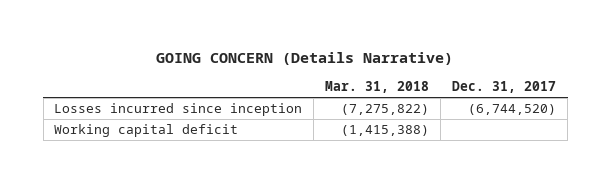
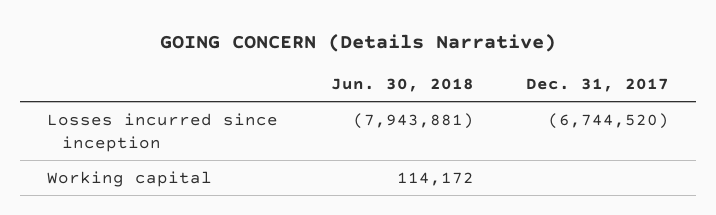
[325,81,430,94] Mar. 31, 2018 -> none
none -> [330,77,474,92] Jun. 30, 2018
[54,124,239,138] Working capital deficit -> [46,170,212,187] Working capital

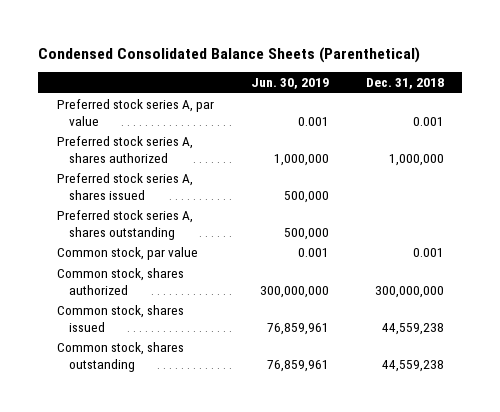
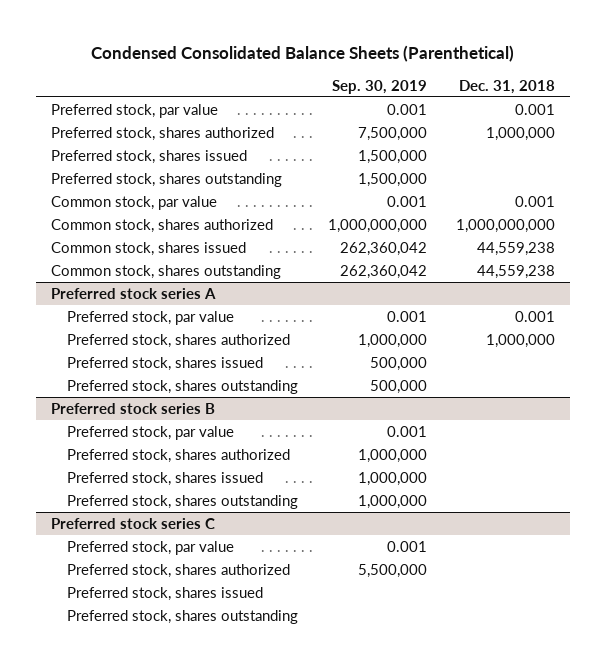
[250,78,329,90] Jun. 30, 2019 -> none
none -> [331,79,427,94] Sep. 30, 2019
[56,99,214,126] Preferred stock series A, par value -> [50,103,218,118] Preferred stock, par value
[56,136,193,163] Preferred stock series A, shares authorized -> [50,126,274,141] Preferred stock, shares authorized
[56,173,193,200] Preferred stock series A, shares issued -> [50,149,247,164] Preferred stock, shares issued
[56,210,193,240] Preferred stock series A, shares outstanding -> [50,172,282,187] Preferred stock, shares outstanding
[374,285,444,298] 300,000,000 -> [455,218,555,233] 1,000,000,000
none -> [50,287,216,299] Preferred stock series A
none -> [67,310,235,325] Preferred stock, par value
none -> [67,333,291,348] Preferred stock, shares authorized
none -> [67,356,264,371] Preferred stock, shares issued
none -> [67,379,299,394] Preferred stock, shares outstanding
none -> [50,402,215,414] Preferred stock series B
none -> [67,425,235,440] Preferred stock, par value
none -> [67,448,291,463] Preferred stock, shares authorized
none -> [67,471,264,486] Preferred stock, shares issued
none -> [67,494,299,509] Preferred stock, shares outstanding
none -> [50,517,215,529] Preferred stock series C
none -> [67,540,235,555] Preferred stock, par value
none -> [67,563,291,578] Preferred stock, shares authorized
none -> [67,586,264,601] Preferred stock, shares issued
none -> [67,609,299,624] Preferred stock, shares outstanding

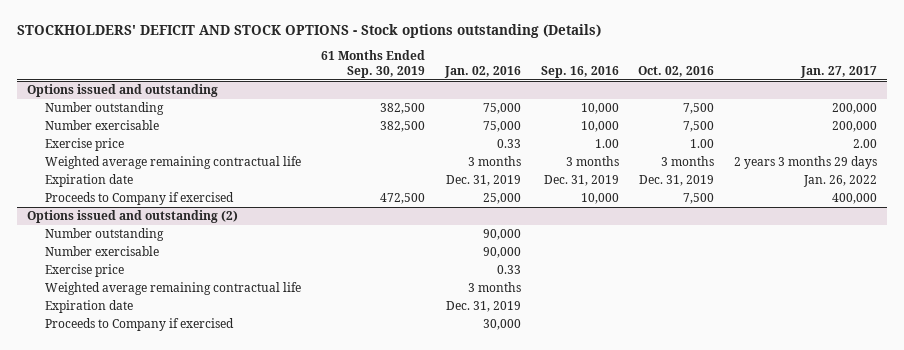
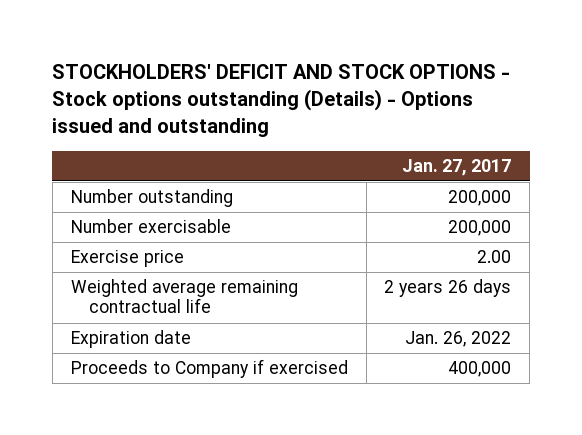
[16,24,601,39] STOCKHOLDERS' DEFICIT AND STOCK OPTIONS - Stock options outstanding (Details) -> [52,64,511,138] STOCKHOLDERS' DEFICIT AND STOCK OPTIONS - Stock options outstanding (Details) - Options issued and outstanding
[321,50,426,78] 61 Months Ended Sep. 30, 2019 -> none
[443,65,521,78] Jan. 02, 2016 -> none
[540,65,619,78] Sep. 16, 2016 -> none
[638,65,715,77] Oct. 02, 2016 -> none
[26,84,218,98] Options issued and outstanding -> none
[734,156,878,170] 2 years 3 months 29 days -> [384,279,512,298] 2 years 26 days
[26,210,238,224] Options issued and outstanding (2) -> none
[45,228,165,242] Number outstanding -> none
[45,246,160,257] Number exercisable -> none
[45,264,125,278] Exercise price -> none
[45,282,302,296] Weighted average remaining contractual life -> none
[45,300,134,314] Expiration date -> none
[45,318,235,332] Proceeds to Company if exercised -> none

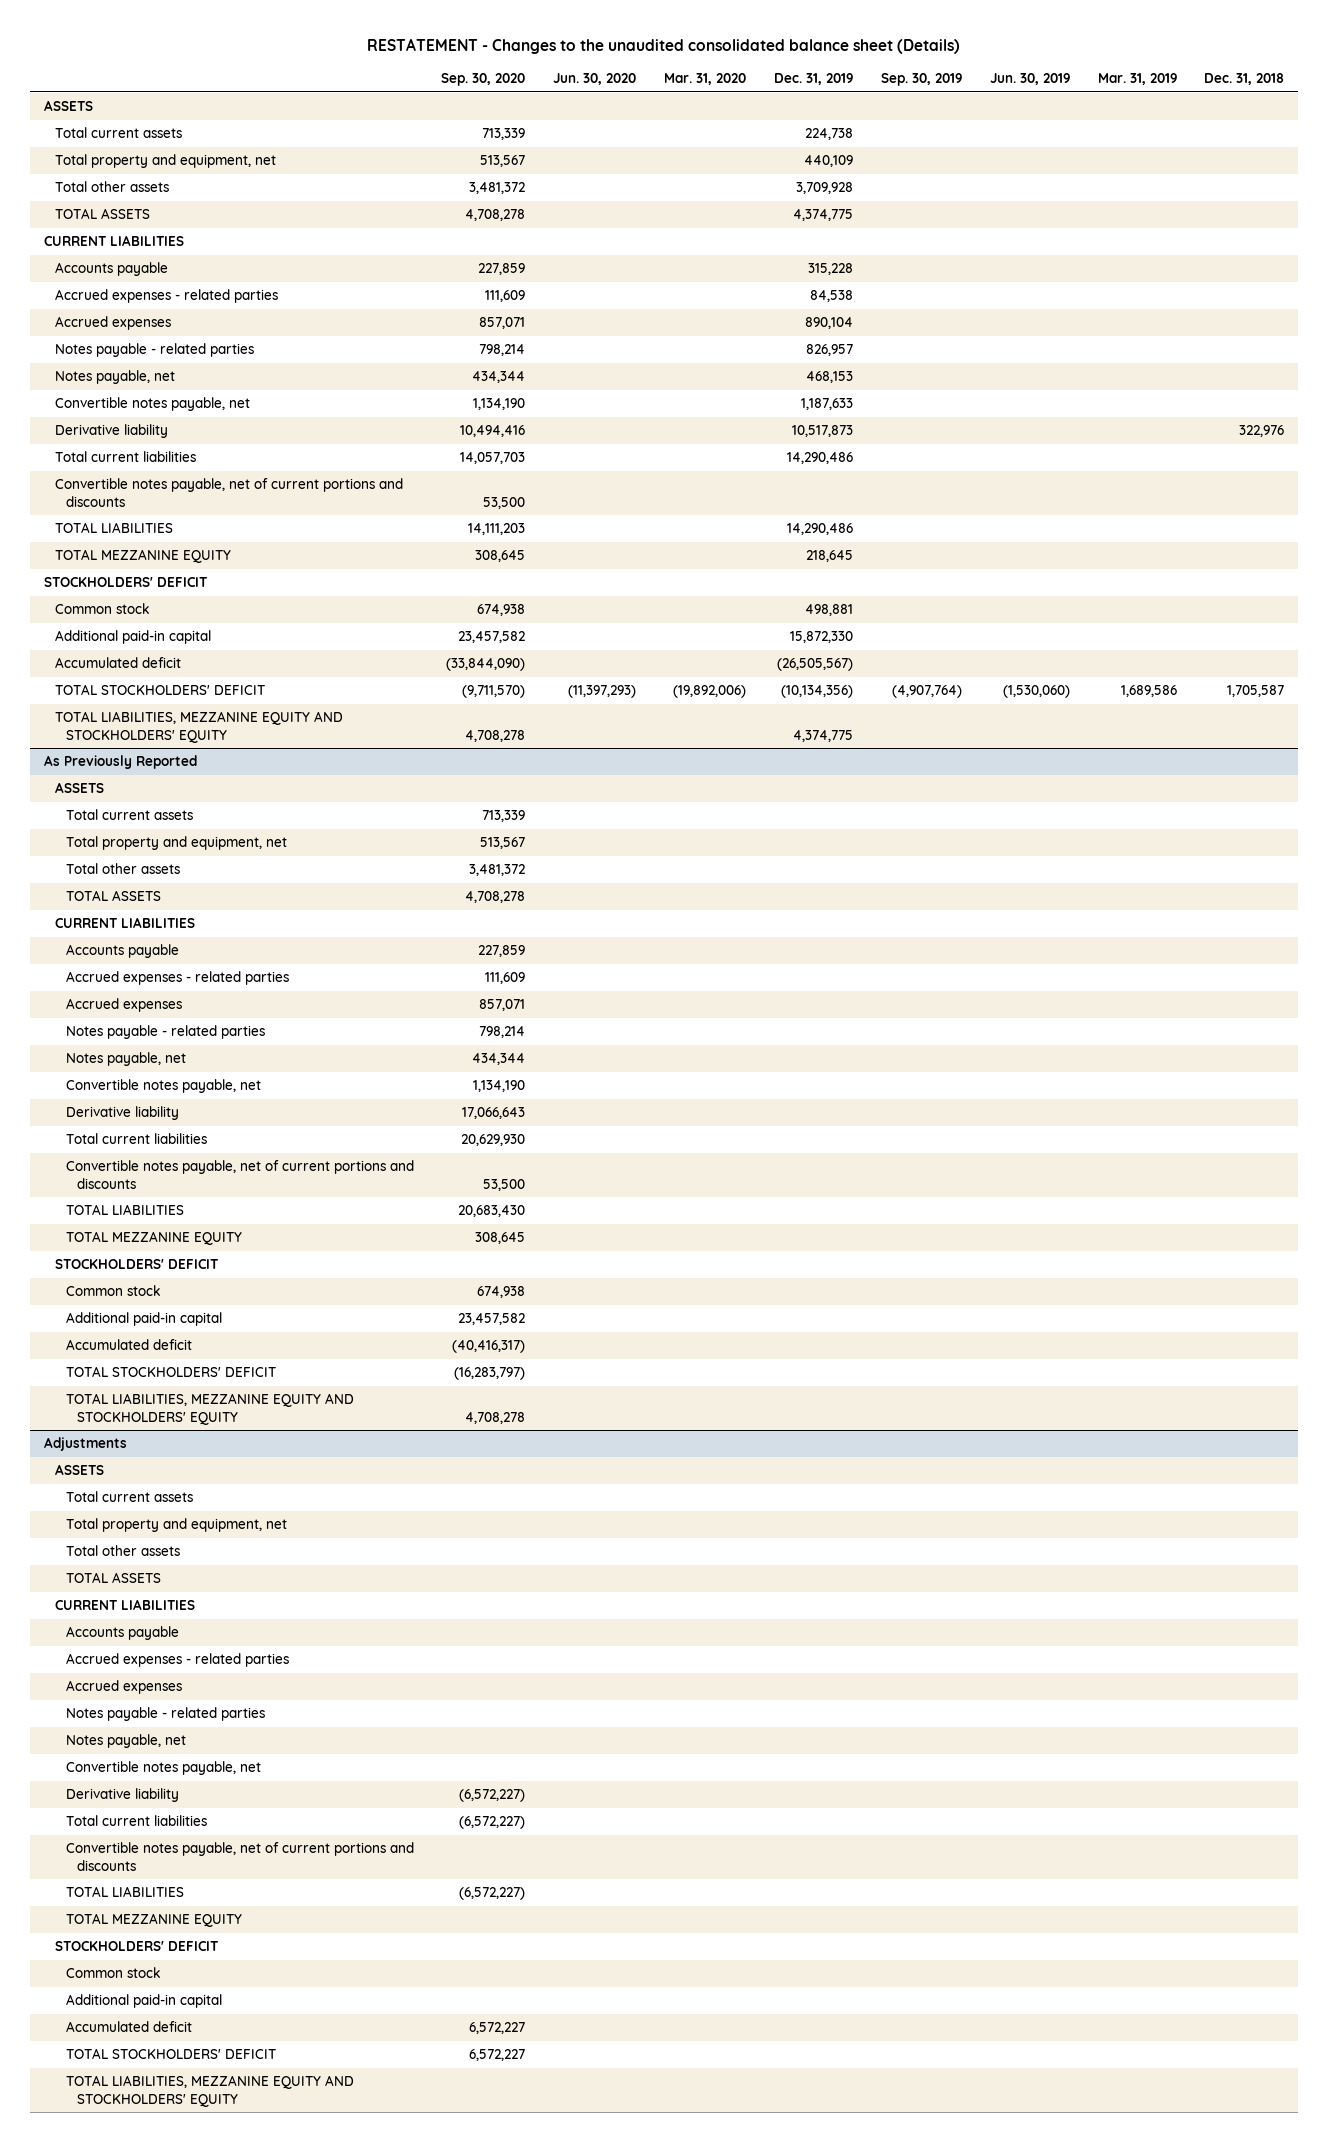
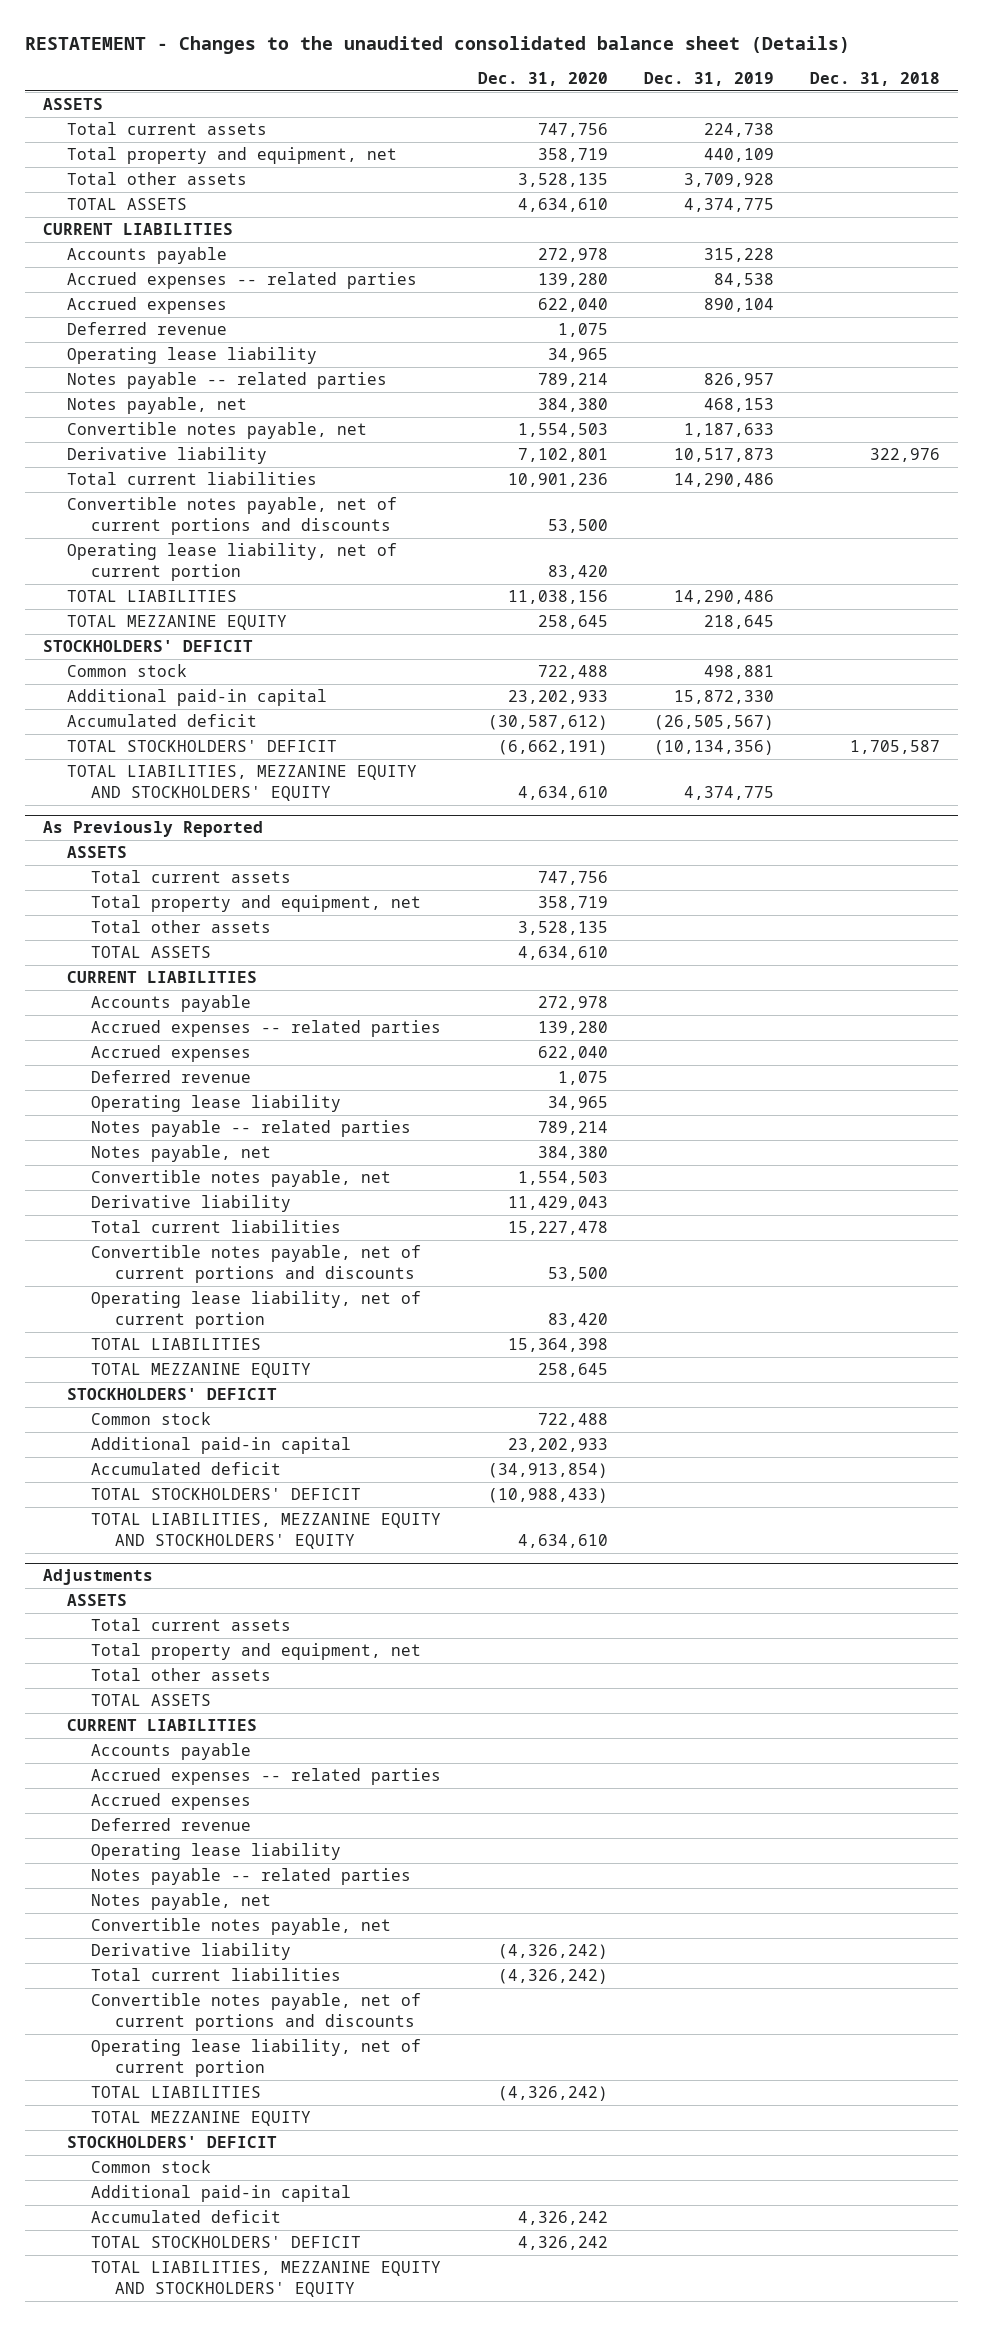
[441,72,526,86] Sep. 30, 2020 -> none
[553,72,637,85] Jun. 30, 2020 -> none
[664,72,747,85] Mar. 31, 2020 -> none
[880,72,962,86] Sep. 30, 2019 -> none
[989,72,1070,85] Jun. 30, 2019 -> none
[1097,72,1177,85] Mar. 31, 2019 -> none
none -> [477,71,608,86] Dec. 31, 2020
[54,289,278,304] Accrued expenses - related parties -> [67,272,418,290] Accrued expenses -- related parties
none -> [67,322,228,336] Deferred revenue
none -> [67,347,318,365] Operating lease liability
[54,343,254,358] Notes payable - related parties -> [67,372,388,390] Notes payable -- related parties
none -> [67,543,398,581] Operating lease liability, net of current portion
[65,971,289,986] Accrued expenses - related parties -> [91,1020,442,1038] Accrued expenses -- related parties
none -> [91,1070,252,1084] Deferred revenue
none -> [91,1095,342,1113] Operating lease liability
[65,1025,265,1040] Notes payable - related parties -> [91,1120,412,1138] Notes payable -- related parties
none -> [91,1291,422,1329] Operating lease liability, net of current portion
[65,1653,289,1668] Accrued expenses - related parties -> [91,1768,442,1786] Accrued expenses -- related parties
none -> [91,1818,252,1832] Deferred revenue
none -> [91,1843,342,1861] Operating lease liability
[65,1707,265,1722] Notes payable - related parties -> [91,1868,412,1886] Notes payable -- related parties
none -> [91,2039,422,2077] Operating lease liability, net of current portion

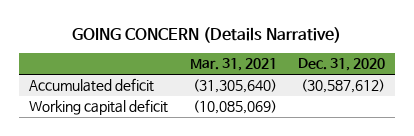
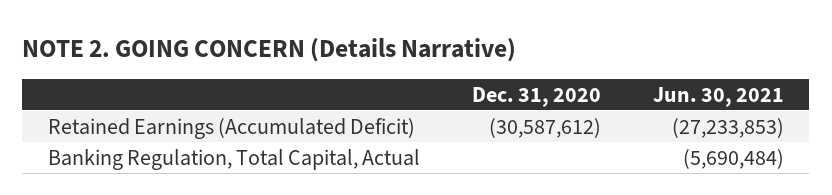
[72,26,342,43] GOING CONCERN (Details Narrative) -> [22,37,517,62] NOTE 2. GOING CONCERN (Details Narrative)
[189,58,277,72] Mar. 31, 2021 -> none
none -> [652,86,784,107] Jun. 30, 2021
[29,78,155,93] Accumulated deficit -> [48,117,416,139] Retained Earnings (Accumulated Deficit)
[29,99,169,116] Working capital deficit -> [48,148,421,170] Banking Regulation, Total Capital, Actual

